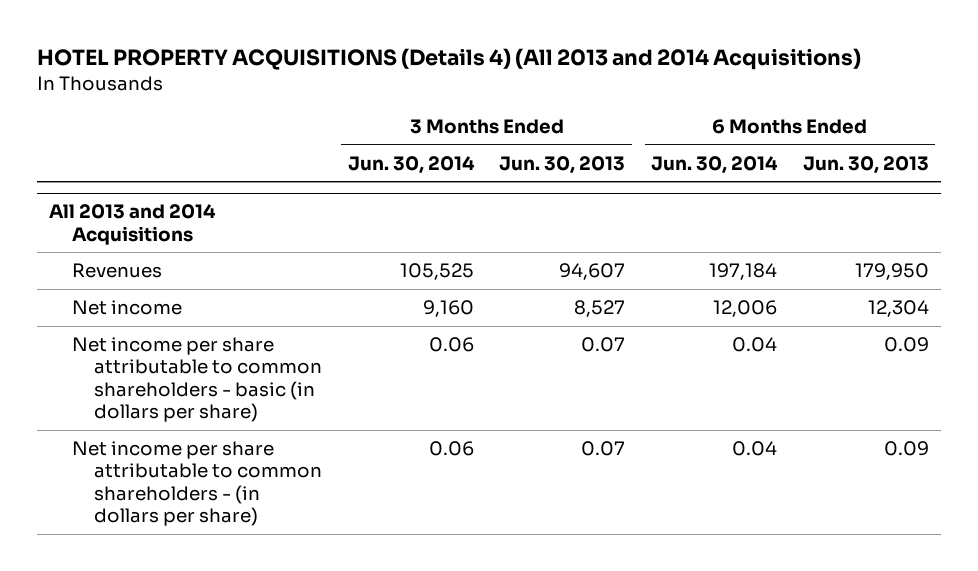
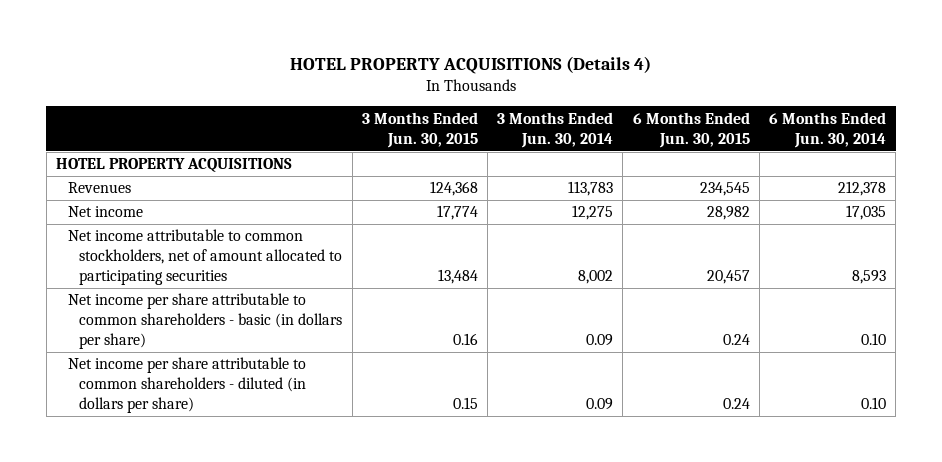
[36,48,861,71] HOTEL PROPERTY ACQUISITIONS (Details 4) (All 2013 and 2014 Acquisitions) -> [289,56,651,75] HOTEL PROPERTY ACQUISITIONS (Details 4)
[499,155,626,174] Jun. 30, 2013 -> none
[802,155,929,174] Jun. 30, 2013 -> none
none -> [361,111,478,148] 3 Months Ended Jun. 30, 2015
none -> [632,111,750,148] 6 Months Ended Jun. 30, 2015
[49,204,217,245] All 2013 and 2014 Acquisitions -> none
none -> [55,158,292,173] HOTEL PROPERTY ACQUISITIONS
[399,263,474,281] 105,525 -> [568,181,614,197] 113,783
[709,263,778,281] 197,184 -> [838,181,887,197] 212,378
[422,300,474,318] 9,160 -> [572,205,614,221] 12,275
[713,300,778,318] 12,006 -> [846,205,887,221] 17,035
none -> [67,229,343,286] Net income attributable to common stockholders, net of amount allocated to participating securities
[428,337,474,353] 0.06 -> [586,334,614,347] 0.09
[732,337,778,353] 0.04 -> [861,333,887,346] 0.10
[71,441,323,527] Net income per share attributable to common shareholders - (in dollars per share) -> [67,357,307,414] Net income per share attributable to common shareholders - diluted (in dollars per share)
[428,441,474,457] 0.06 -> [586,398,614,411] 0.09
[732,441,778,457] 0.04 -> [861,397,887,410] 0.10

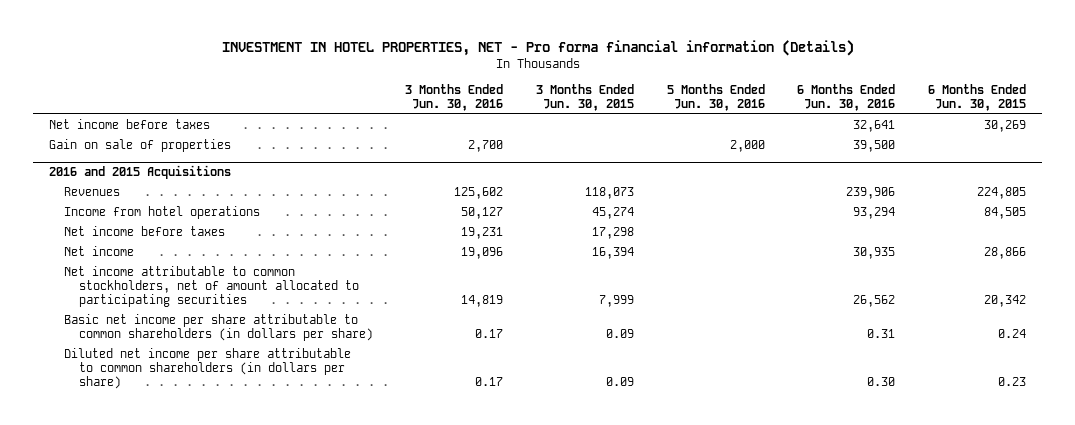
[289,56,651,75] HOTEL PROPERTY ACQUISITIONS (Details 4) -> [221,39,854,56] INVESTMENT IN HOTEL PROPERTIES, NET - Pro forma financial information (Details)
[497,111,614,148] 3 Months Ended Jun. 30, 2014 -> none
[769,111,887,148] 6 Months Ended Jun. 30, 2014 -> none
none -> [405,83,504,112] 3 Months Ended Jun. 30, 2016
none -> [666,83,765,112] 5 Months Ended Jun. 30, 2016
none -> [797,83,896,112] 6 Months Ended Jun. 30, 2016
[55,158,292,173] HOTEL PROPERTY ACQUISITIONS -> none
none -> [49,119,211,130] Net income before taxes
none -> [49,139,232,153] Gain on sale of properties
none -> [49,165,232,180] 2016 and 2015 Acquisitions
[429,181,478,197] 124,368 -> [584,187,634,200] 118,073
[699,182,750,197] 234,545 -> [977,187,1027,200] 224,805
none -> [63,206,260,220] Income from hotel operations
none -> [63,226,225,237] Net income before taxes
[436,205,478,221] 17,774 -> [591,247,634,260] 16,394
[706,206,750,221] 28,982 -> [984,247,1027,260] 28,866
[437,269,478,285] 13,484 -> [598,295,634,308] 7,999
[706,270,750,285] 20,457 -> [984,295,1027,308] 20,342
[67,293,343,350] Net income per share attributable to common shareholders - basic (in dollars per share) -> [63,314,373,342] Basic net income per share attributable to common shareholders (in dollars per share)
[452,333,478,346] 0.16 -> [605,329,634,339] 0.09
[67,357,307,414] Net income per share attributable to common shareholders - diluted (in dollars per share) -> [63,348,351,390] Diluted net income per share attributable to common shareholders (in dollars per share)
[452,397,478,410] 0.15 -> [605,377,634,387] 0.09
[722,398,750,410] 0.24 -> [998,377,1027,387] 0.23

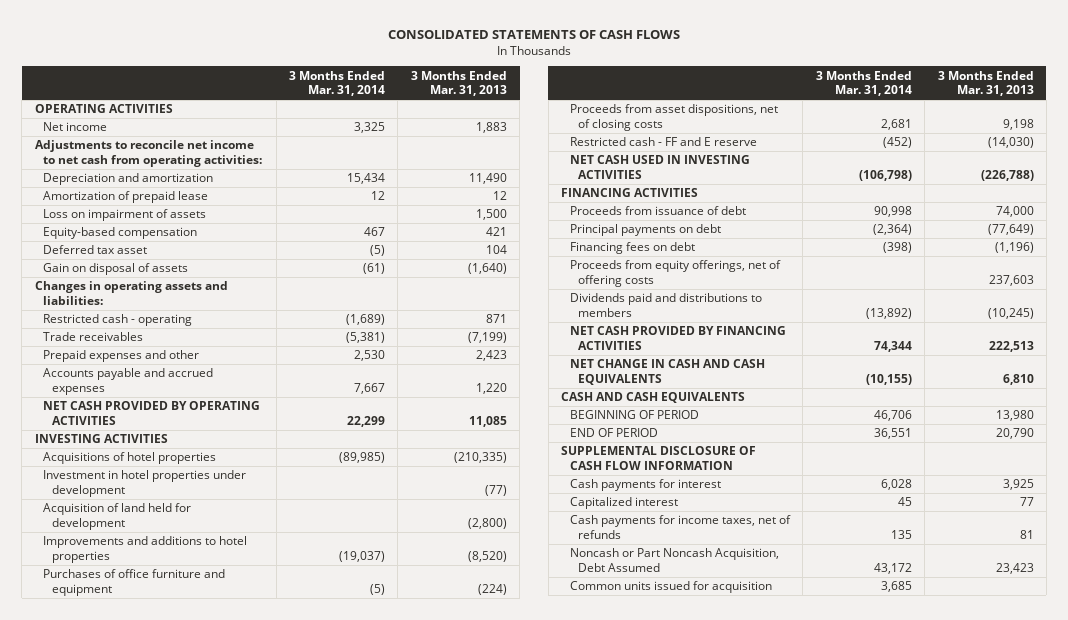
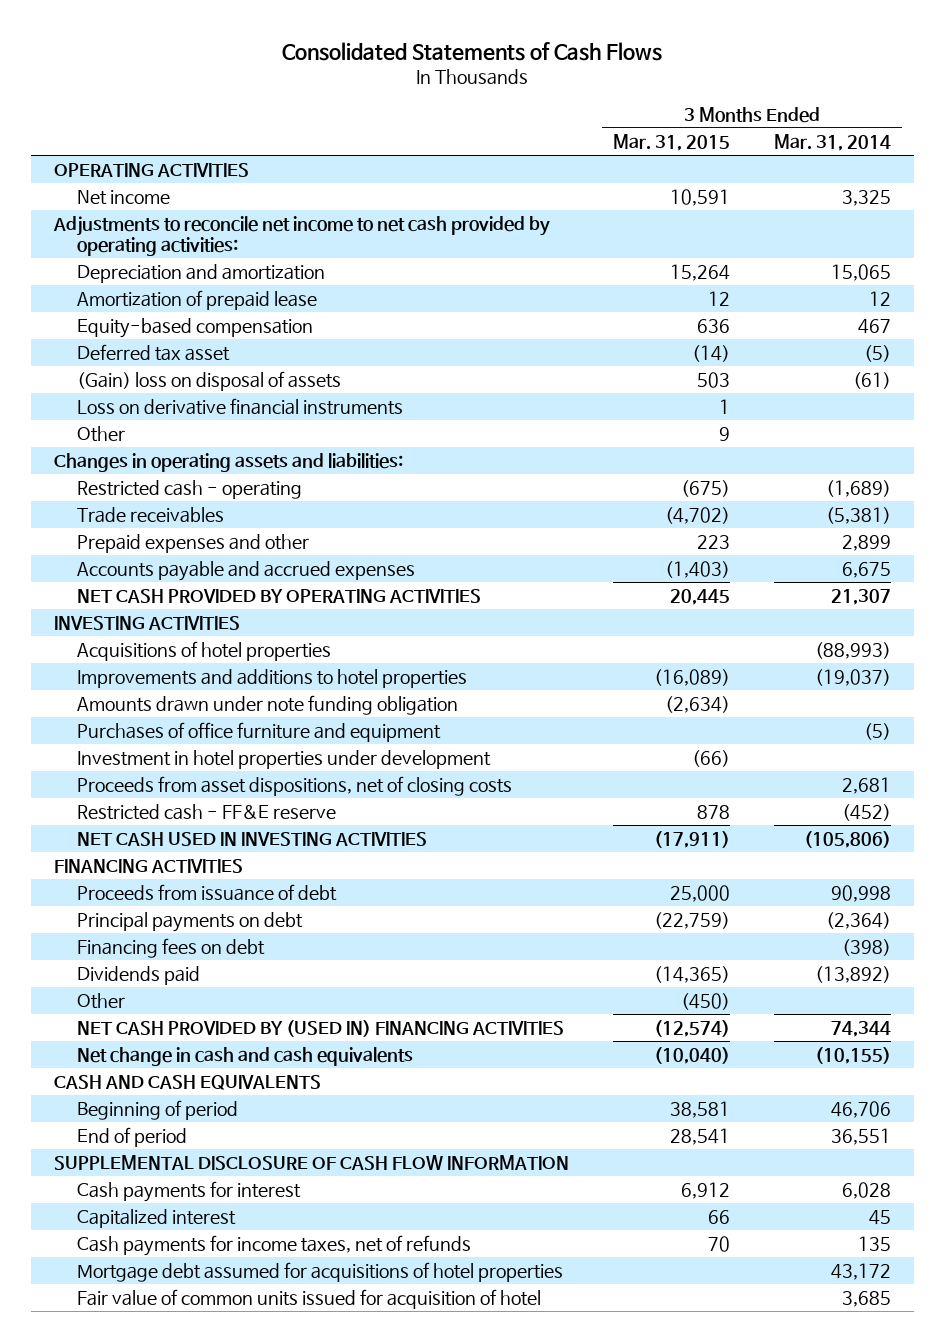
[388,30,681,40] CONSOLIDATED STATEMENTS OF CASH FLOWS -> [282,41,663,61] Consolidated Statements of Cash Flows
[410,70,507,97] 3 Months Ended Mar. 31, 2013 -> none
none -> [612,133,730,151] Mar. 31, 2015
[34,140,263,167] Adjustments to reconcile net income to net cash from operating activities: -> [52,216,550,256] Adjustments to reconcile net income to net cash provided by operating activities:
[346,173,385,185] 15,434 -> [831,264,892,282] 15,065
[43,209,207,222] Loss on impairment of assets -> none
[43,263,189,276] Gain on disposal of assets -> [77,371,342,392] (Gain) loss on disposal of assets
none -> [77,398,404,416] Loss on derivative financial instruments
none -> [77,426,126,443] Other
[353,350,385,362] 2,530 -> [842,535,892,552] 2,899
[353,382,385,394] 7,667 -> [842,562,892,579] 6,675
[346,415,385,427] 22,299 -> [831,589,892,606] 21,307
[43,503,192,530] Acquisition of land held for development -> none
[338,452,385,464] (89,985) -> [815,642,892,660] (88,993)
none -> [77,695,459,716] Amounts drawn under note funding obligation
[43,470,247,497] Investment in hotel properties under development -> [77,750,492,770] Investment in hotel properties under development
[569,137,757,147] Restricted cash - FF and E reserve -> [77,804,337,821] Restricted cash - FF&E reserve
[858,169,912,181] (106,798) -> [804,831,892,849] (105,806)
[569,260,781,287] Proceeds from equity offerings, net of offering costs -> none
[569,293,762,317] Dividends paid and distributions to members -> [77,966,201,986] Dividends paid
none -> [77,993,126,1010] Other
[569,326,786,350] NET CASH PROVIDED BY FINANCING ACTIVITIES -> [77,1020,565,1038] NET CASH PROVIDED BY (USED IN) FINANCING ACTIVITIES
[569,359,765,385] NET CHANGE IN CASH AND CASH EQUIVALENTS -> [77,1047,414,1067] Net change in cash and cash equivalents
[569,410,699,420] BEGINNING OF PERIOD -> [77,1100,239,1121] Beginning of period
[569,428,658,438] END OF PERIOD -> [77,1127,188,1148] End of period
[569,548,779,572] Noncash or Part Noncash Acquisition, Debt Assumed -> [77,1262,564,1283] Mortgage debt assumed for acquisitions of hotel properties
[569,581,772,594] Common units issued for acquisition -> [77,1289,542,1310] Fair value of common units issued for acquisition of hotel

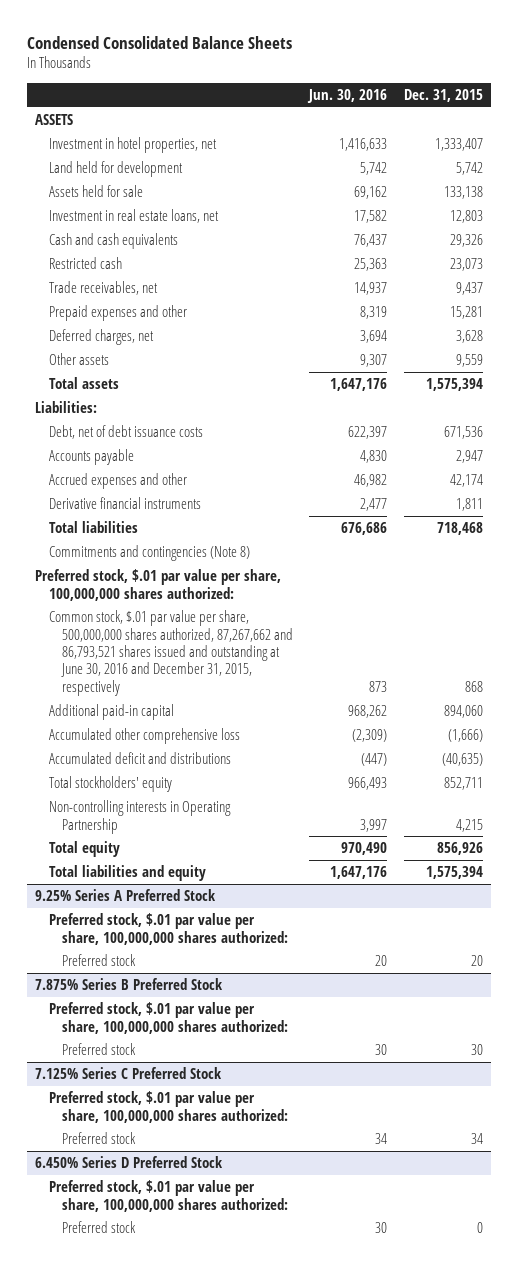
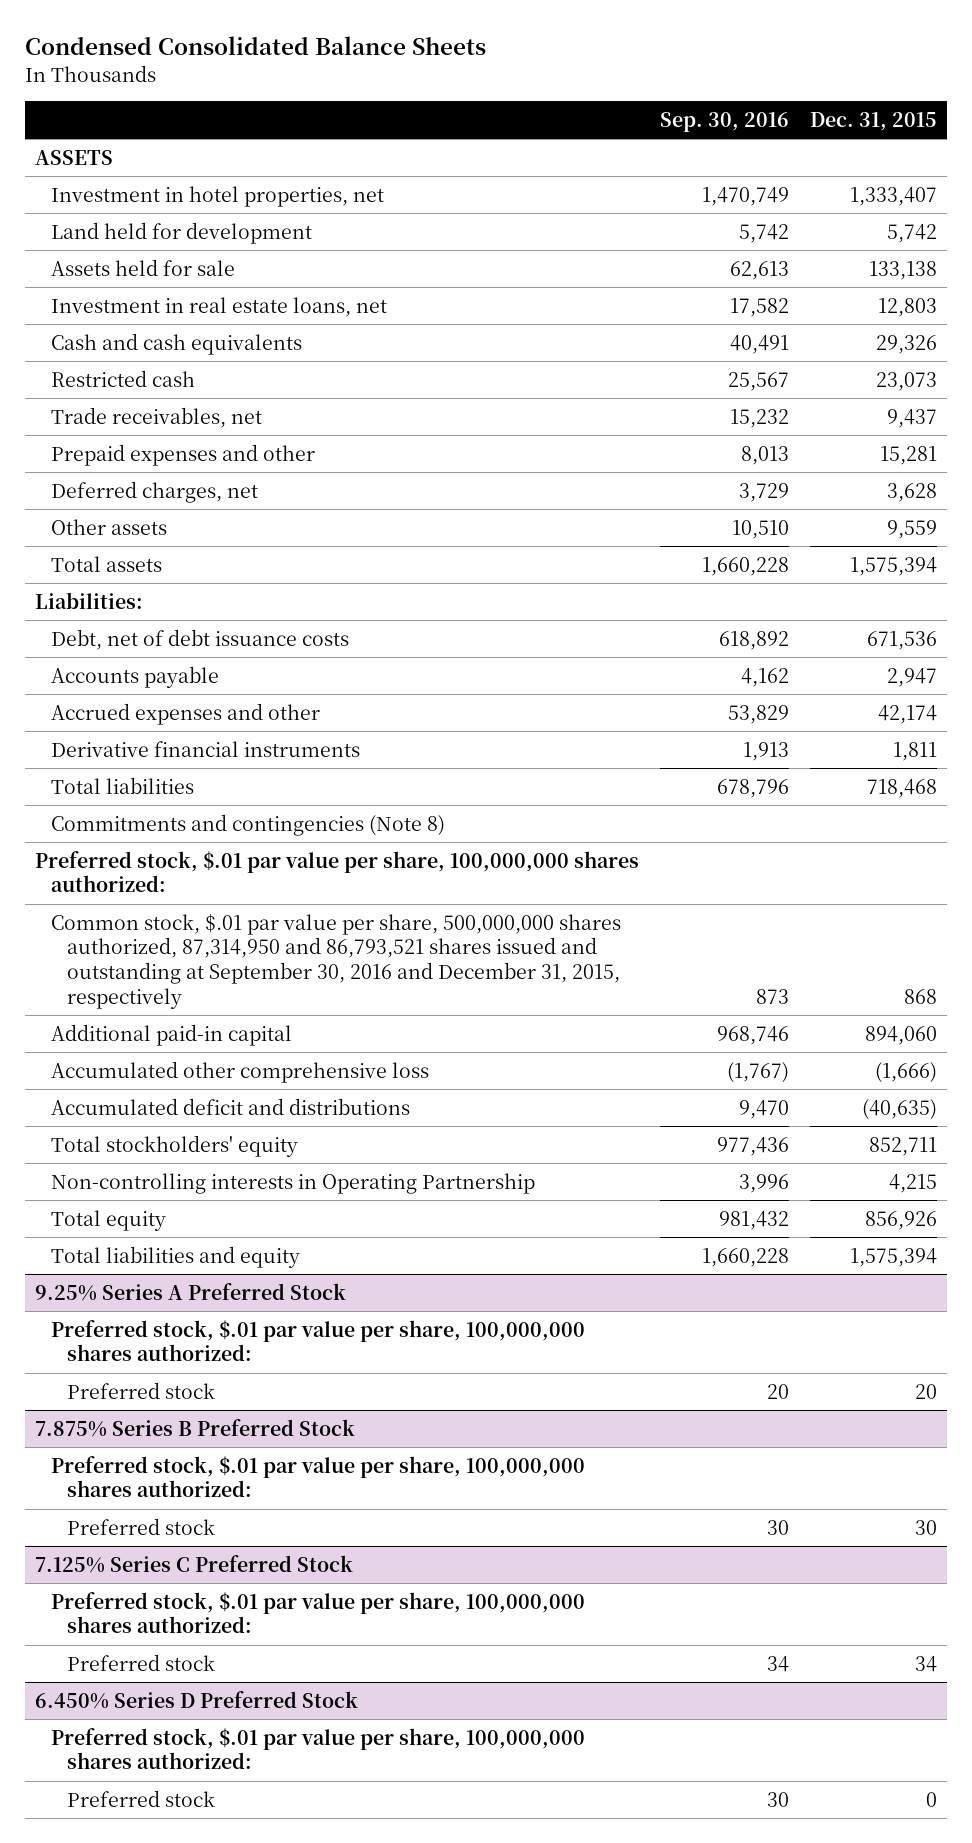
[307,88,388,103] Jun. 30, 2016 -> none
none -> [660,111,790,132] Sep. 30, 2016
[48,610,294,696] Common stock, $.01 par value per share, 500,000,000 shares authorized, 87,267,662 and 86,793,521 shares issued and outstanding at June 30, 2016 and December 31, 2015, respectively -> [51,913,622,1010] Common stock, $.01 par value per share, 500,000,000 shares authorized, 87,314,950 and 86,793,521 shares issued and outstanding at September 30, 2016 and December 31, 2015, respectively

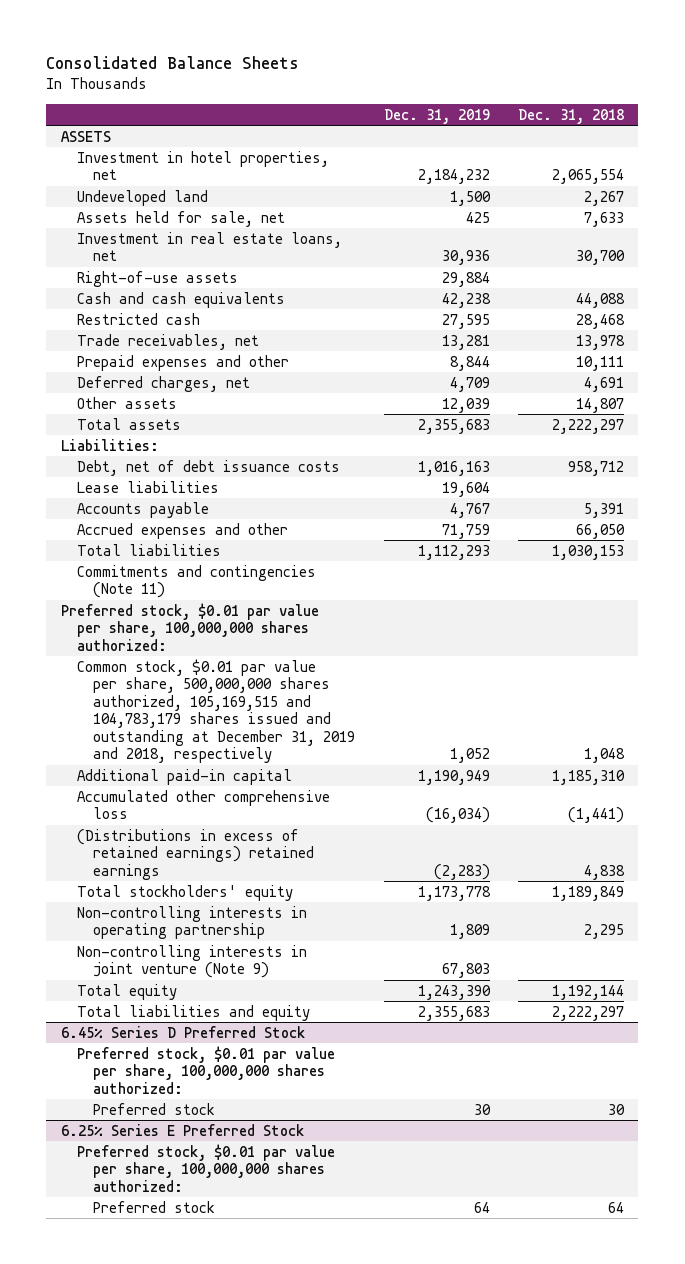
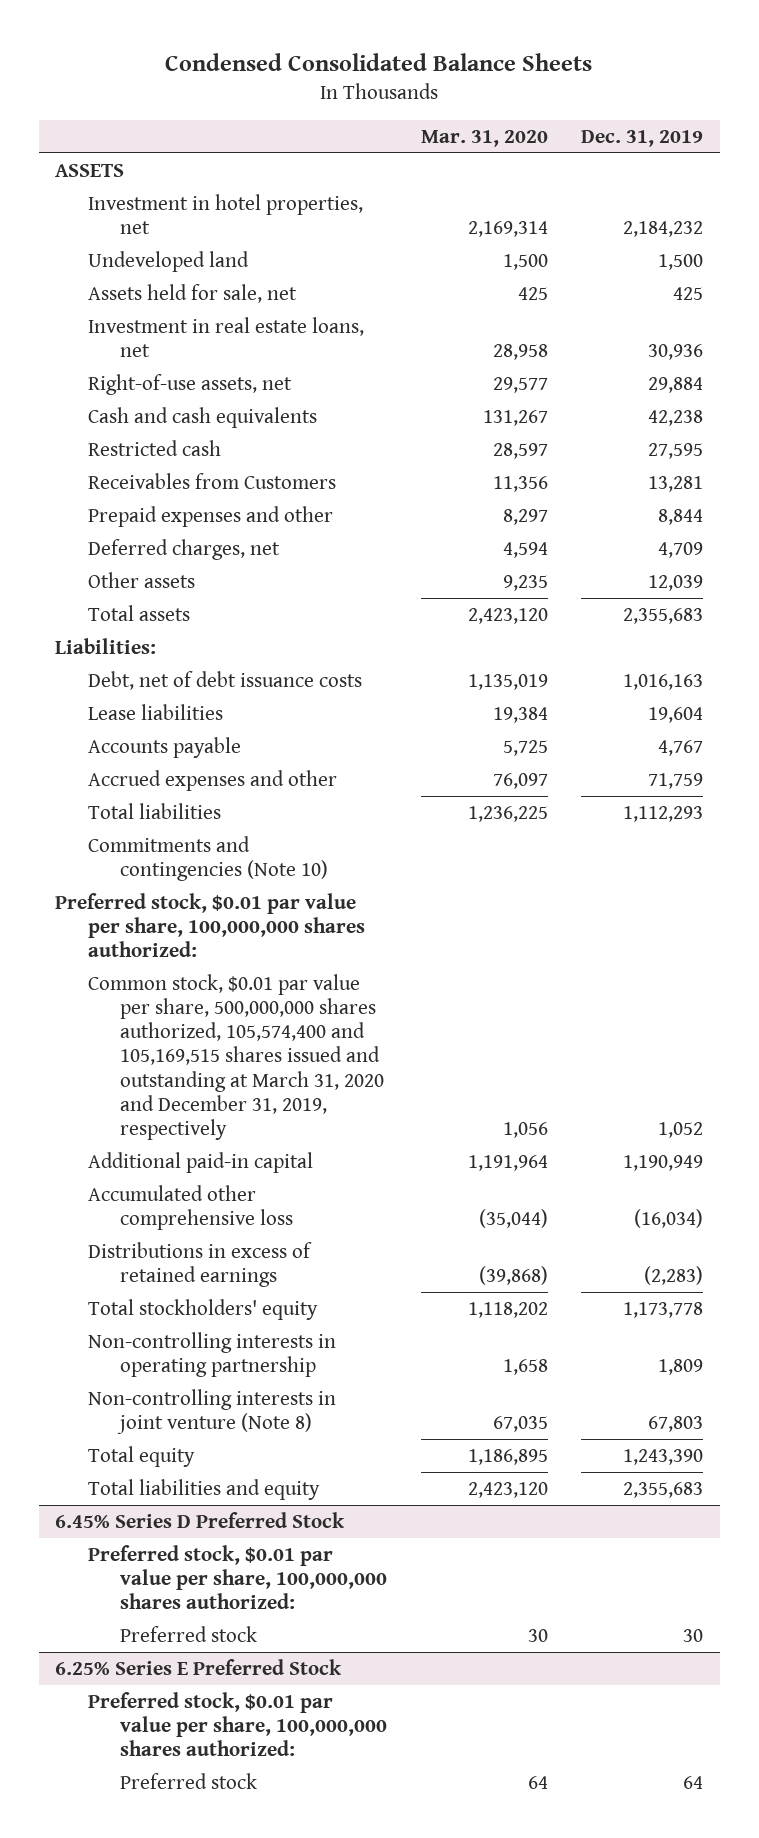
[46,56,300,70] Consolidated Balance Sheets -> [165,52,593,71] Condensed Consolidated Balance Sheets
[518,108,625,124] Dec. 31, 2018 -> none
none -> [420,129,548,147] Mar. 31, 2020
[77,270,239,287] Right-of-use assets -> [87,373,292,395] Right-of-use assets, net
[77,333,260,350] Trade receivables, net -> [87,472,336,489] Receivables from Customers
[77,564,317,599] Commitments and contingencies (Note 11) -> [87,835,329,882] Commitments and contingencies (Note 10)
[77,658,356,764] Common stock, $0.01 par value per share, 500,000,000 shares authorized, 105,169,515 and 104,783,179 shares issued and outstanding at December 31, 2019 and 2018, respectively -> [87,973,385,1140] Common stock, $0.01 par value per share, 500,000,000 shares authorized, 105,574,400 and 105,169,515 shares issued and outstanding at March 31, 2020 and December 31, 2019, respectively
[77,828,315,880] (Distributions in excess of retained earnings) retained earnings -> [87,1241,312,1288] Distributions in excess of retained earnings
[77,944,308,979] Non-controlling interests in joint venture (Note 9) -> [87,1388,336,1435] Non-controlling interests in joint venture (Note 8)

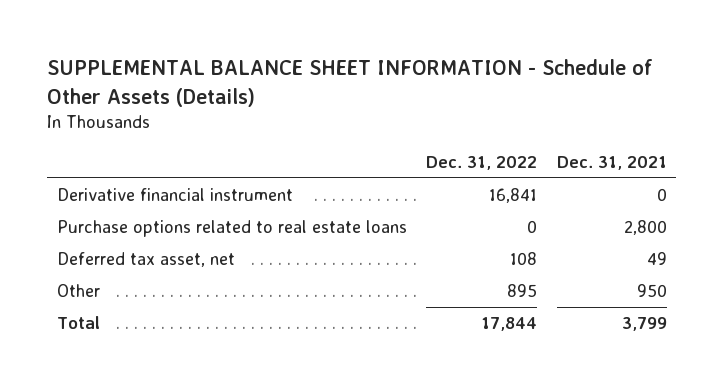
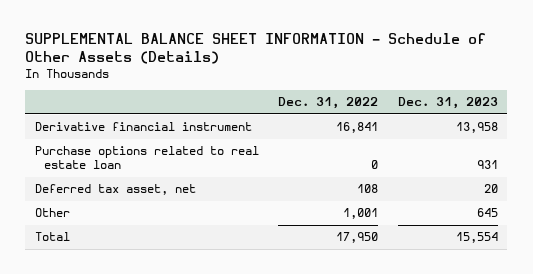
[556,156,667,171] Dec. 31, 2021 -> none
none -> [397,97,498,110] Dec. 31, 2023
[57,220,408,238] Purchase options related to real estate loans -> [35,146,260,170] Purchase options related to real estate loan
[507,284,538,298] 895 -> [343,208,379,220] 1,001
[481,317,538,332] 17,844 -> [336,232,379,244] 17,950

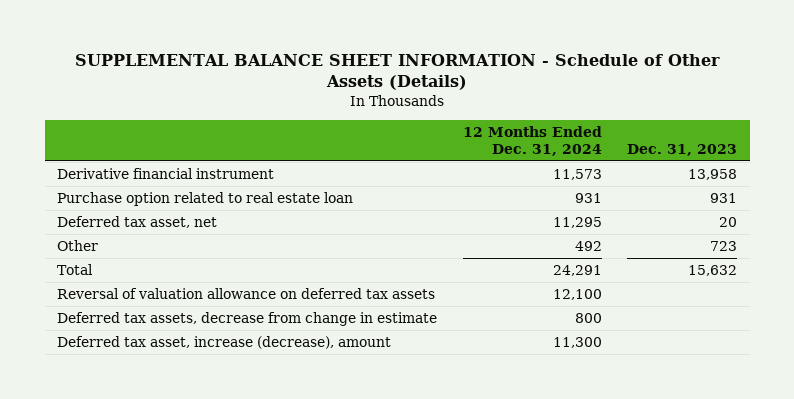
[278,97,379,110] Dec. 31, 2022 -> none
none -> [462,125,602,156] 12 Months Ended Dec. 31, 2024
[35,146,260,170] Purchase options related to real estate loan -> [57,192,354,207] Purchase option related to real estate loan
[476,208,498,218] 645 -> [709,241,737,252] 723
[455,232,498,244] 15,554 -> [687,265,737,277] 15,632
none -> [57,288,436,300] Reversal of valuation allowance on deferred tax assets
none -> [57,312,438,327] Deferred tax assets, decrease from change in estimate
none -> [57,336,392,350] Deferred tax asset, increase (decrease), amount

